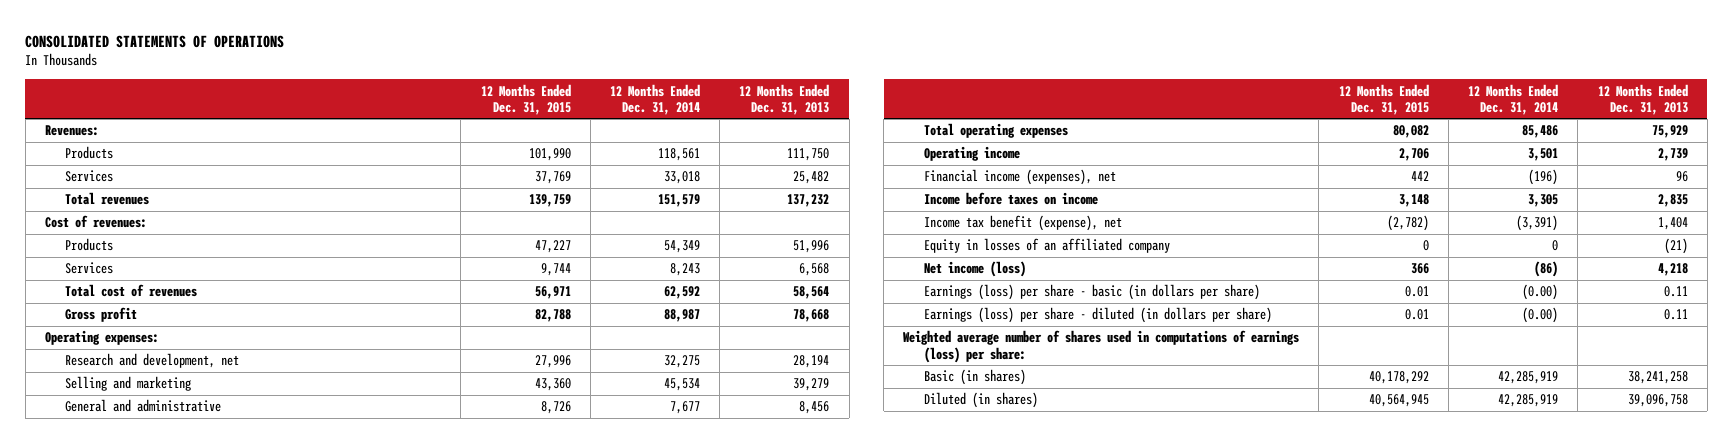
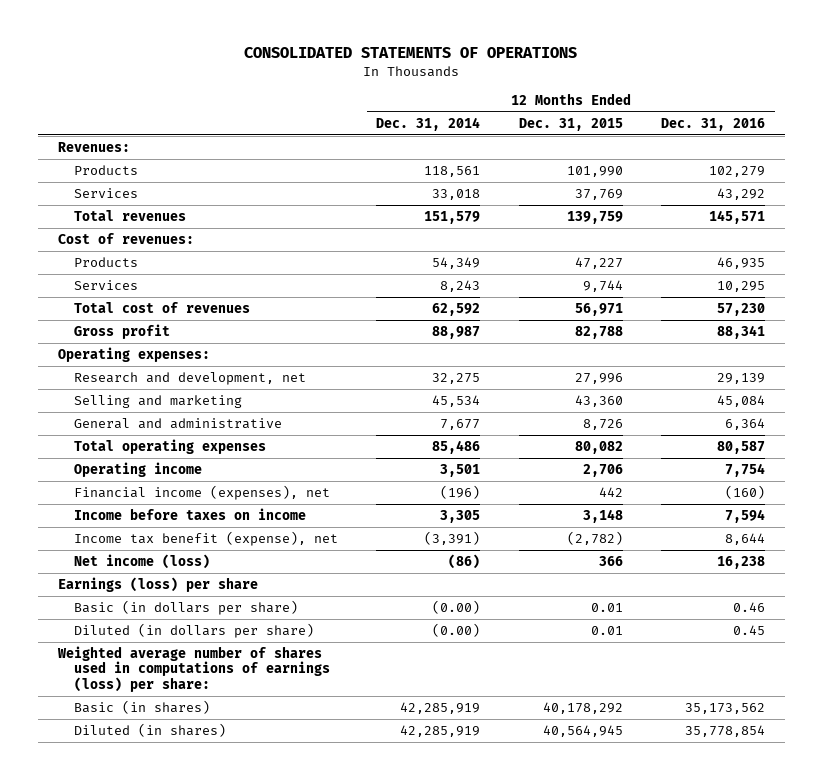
[739,83,830,115] 12 Months Ended Dec. 31, 2013 -> none
none -> [661,117,766,131] Dec. 31, 2016
[923,238,1170,254] Equity in losses of an affiliated company -> none
none -> [57,576,258,592] Earnings (loss) per share
[923,284,1260,301] Earnings (loss) per share - basic (in dollars per share) -> [73,599,298,615] Basic (in dollars per share)
[923,307,1272,324] Earnings (loss) per share - diluted (in dollars per share) -> [73,622,314,638] Diluted (in dollars per share)

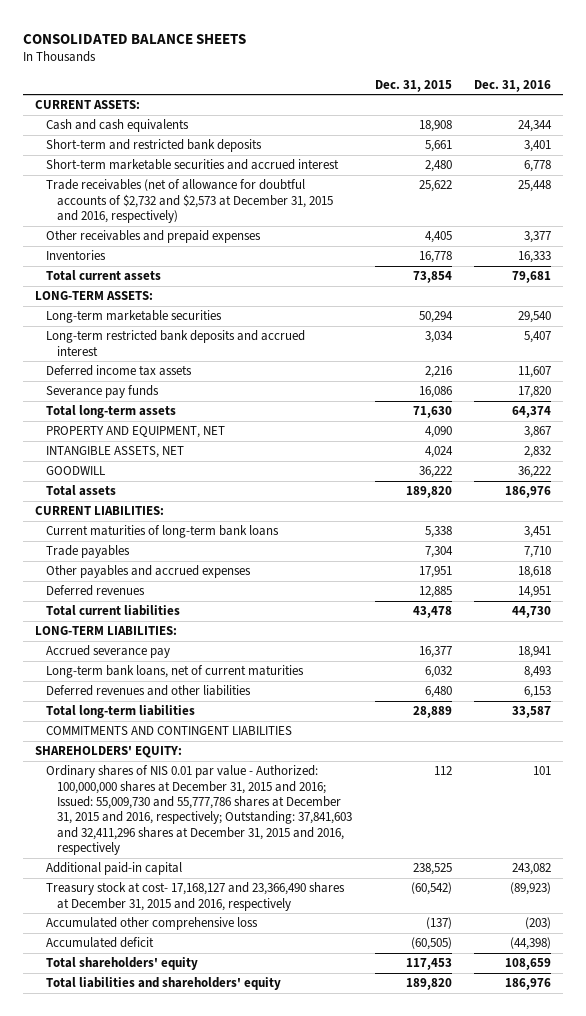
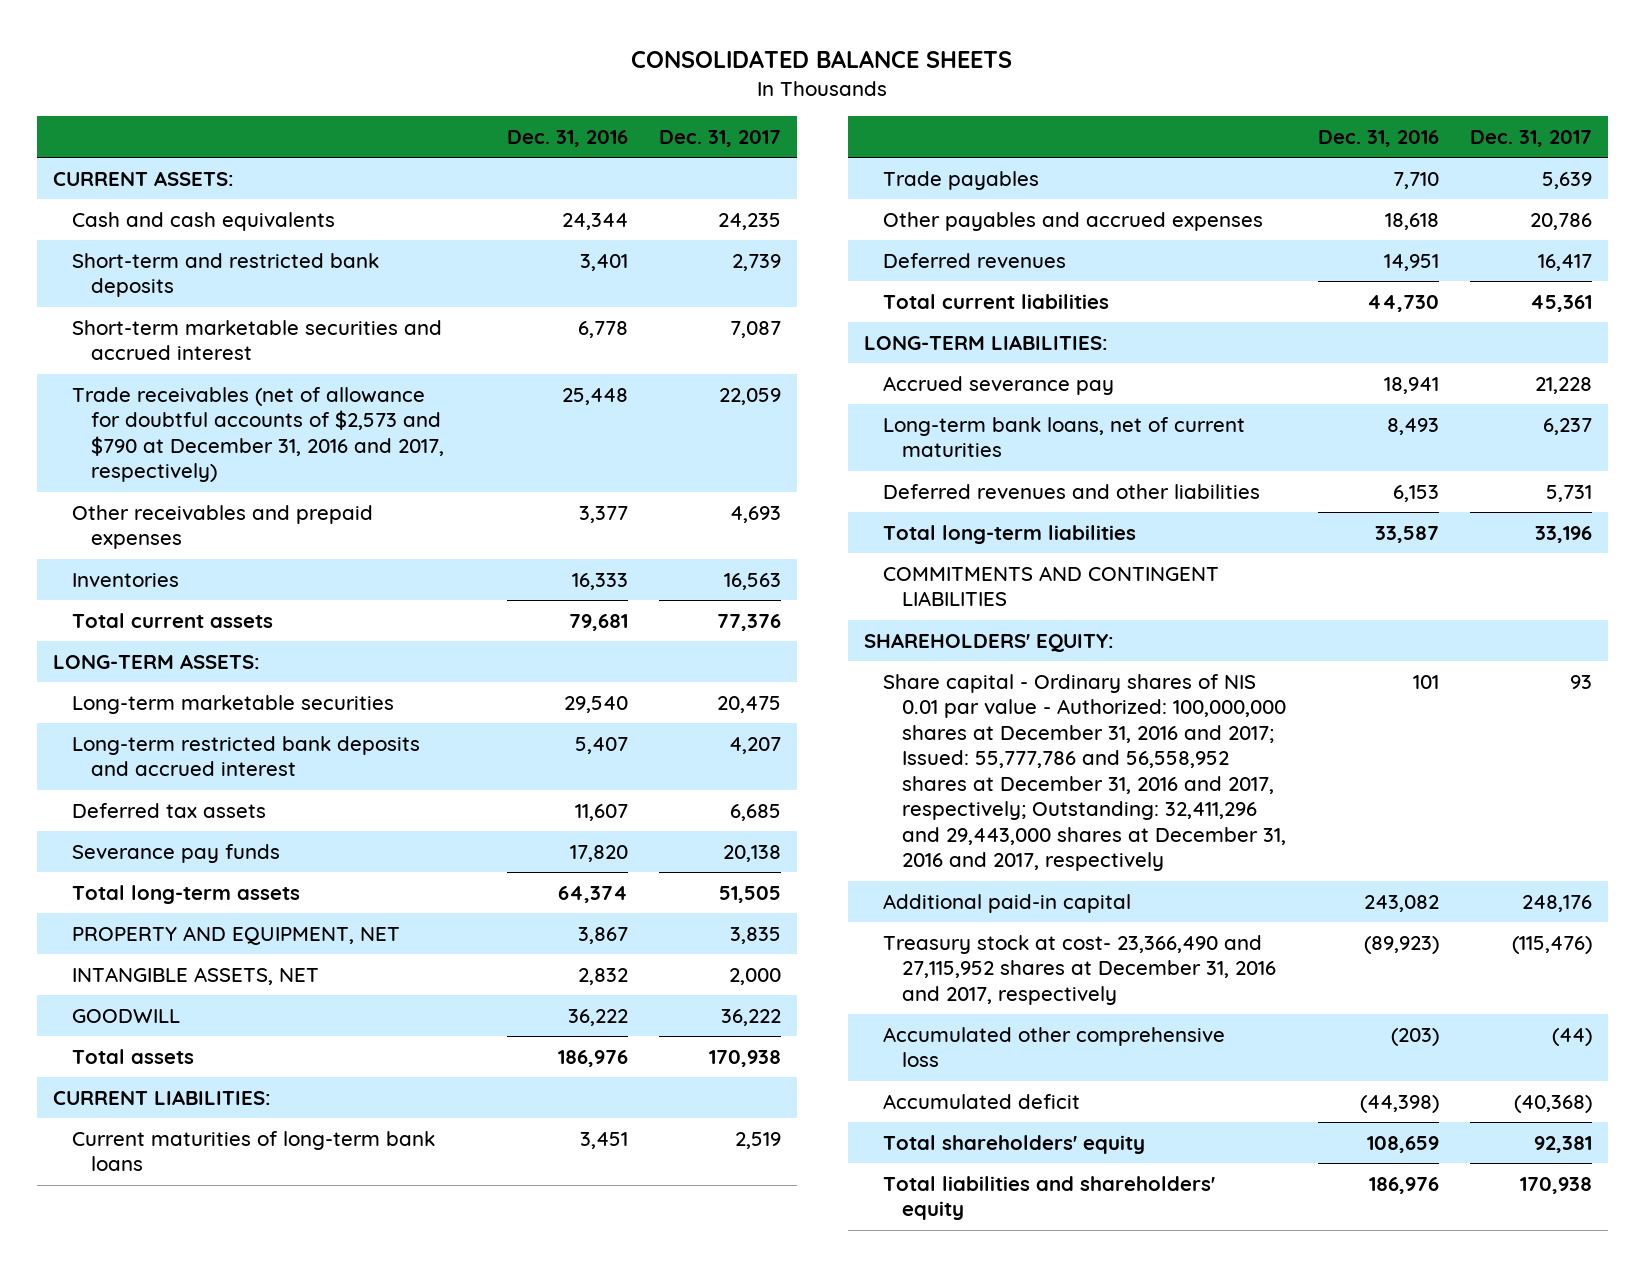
[374,79,452,92] Dec. 31, 2015 -> none
none -> [659,129,782,147] Dec. 31, 2017
[45,179,333,224] Trade receivables (net of allowance for doubtful accounts of $2,732 and $2,573 at December 31, 2015 and 2016, respectively) -> [71,386,444,483] Trade receivables (net of allowance for doubtful accounts of $2,573 and $790 at December 31, 2016 and 2017, respectively)
[45,365,192,377] Deferred income tax assets -> [71,802,266,818] Deferred tax assets
[45,765,352,856] Ordinary shares of NIS 0.01 par value - Authorized: 100,000,000 shares at December 31, 2015 and 2016; Issued: 55,009,730 and 55,777,786 shares at December 31, 2015 and 2016, respectively; Outstanding: 37,841,603 and 32,411,296 shares at December 31, 2015 and 2016, respectively -> [882,673,1286,872] Share capital - Ordinary shares of NIS 0.01 par value - Authorized: 100,000,000 shares at December 31, 2016 and 2017; Issued: 55,777,786 and 56,558,952 shares at December 31, 2016 and 2017, respectively; Outstanding: 32,411,296 and 29,443,000 shares at December 31, 2016 and 2017, respectively
[45,882,345,911] Treasury stock at cost- 17,168,127 and 23,366,490 shares at December 31, 2015 and 2016, respectively -> [882,934,1276,1005] Treasury stock at cost- 23,366,490 and 27,115,952 shares at December 31, 2016 and 2017, respectively

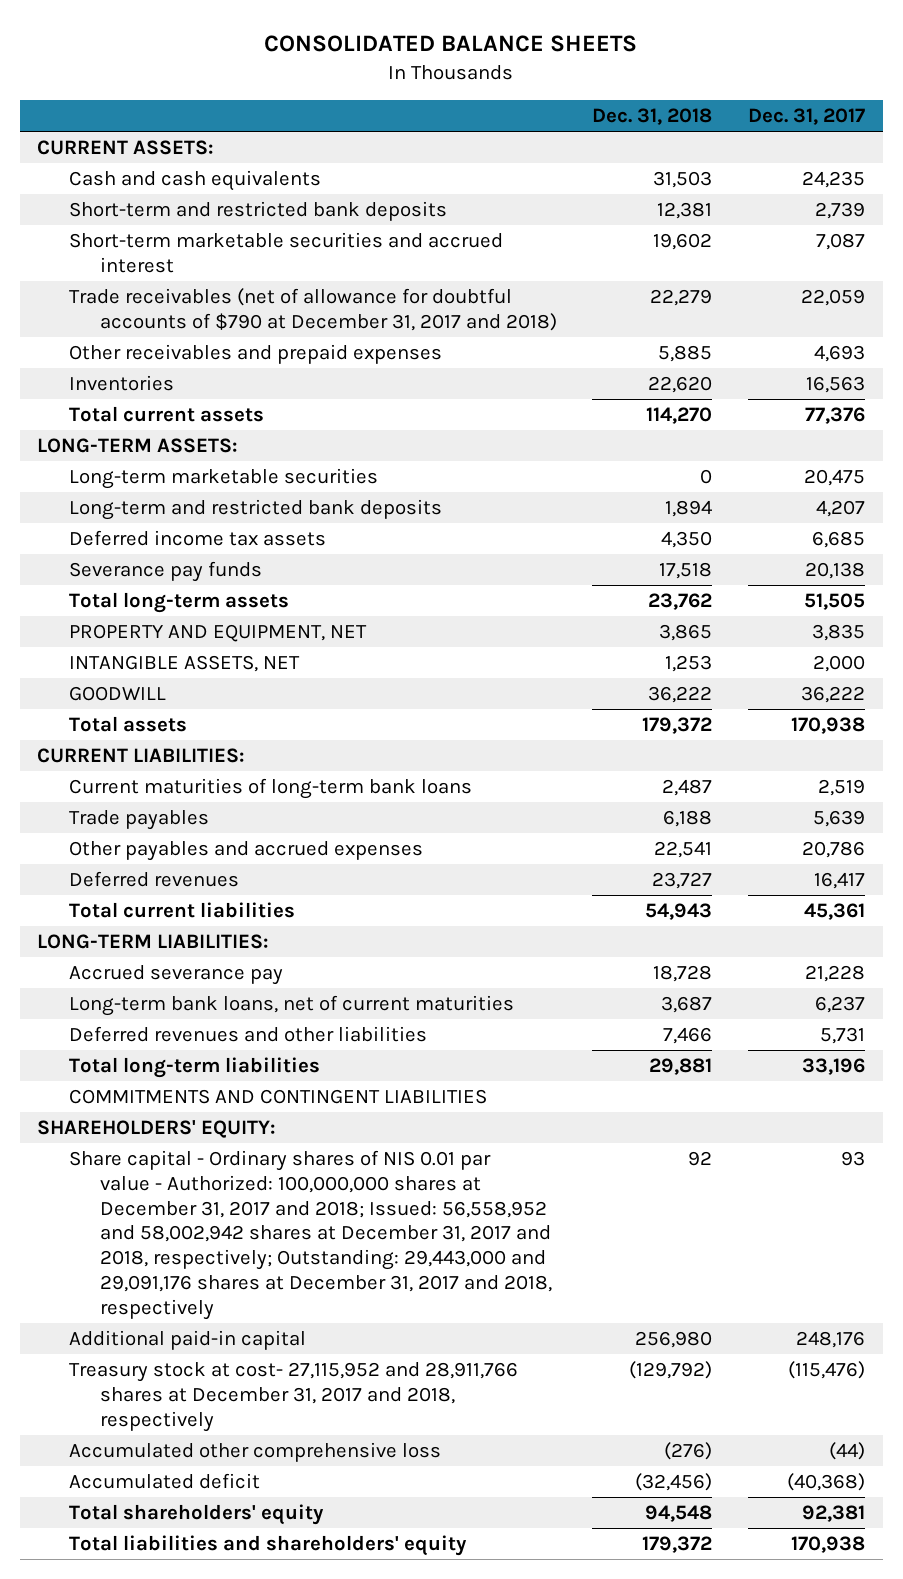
[506,129,628,147] Dec. 31, 2016 -> none
none -> [592,107,713,125] Dec. 31, 2018
[71,386,444,483] Trade receivables (net of allowance for doubtful accounts of $2,573 and $790 at December 31, 2016 and 2017, respectively) -> [68,288,557,331] Trade receivables (net of allowance for doubtful accounts of $790 at December 31, 2017 and 2018)
[71,735,420,777] Long-term restricted bank deposits and accrued interest -> [68,499,442,521] Long-term and restricted bank deposits
[71,802,266,818] Deferred tax assets -> [68,530,326,547] Deferred income tax assets
[882,673,1286,872] Share capital - Ordinary shares of NIS 0.01 par value - Authorized: 100,000,000 shares at December 31, 2016 and 2017; Issued: 55,777,786 and 56,558,952 shares at December 31, 2016 and 2017, respectively; Outstanding: 32,411,296 and 29,443,000 shares at December 31, 2016 and 2017, respectively -> [68,1150,552,1320] Share capital - Ordinary shares of NIS 0.01 par value - Authorized: 100,000,000 shares at December 31, 2017 and 2018; Issued: 56,558,952 and 58,002,942 shares at December 31, 2017 and 2018, respectively; Outstanding: 29,443,000 and 29,091,176 shares at December 31, 2017 and 2018, respectively
[882,934,1276,1005] Treasury stock at cost- 23,366,490 and 27,115,952 shares at December 31, 2016 and 2017, respectively -> [68,1362,518,1432] Treasury stock at cost- 27,115,952 and 28,911,766 shares at December 31, 2017 and 2018, respectively

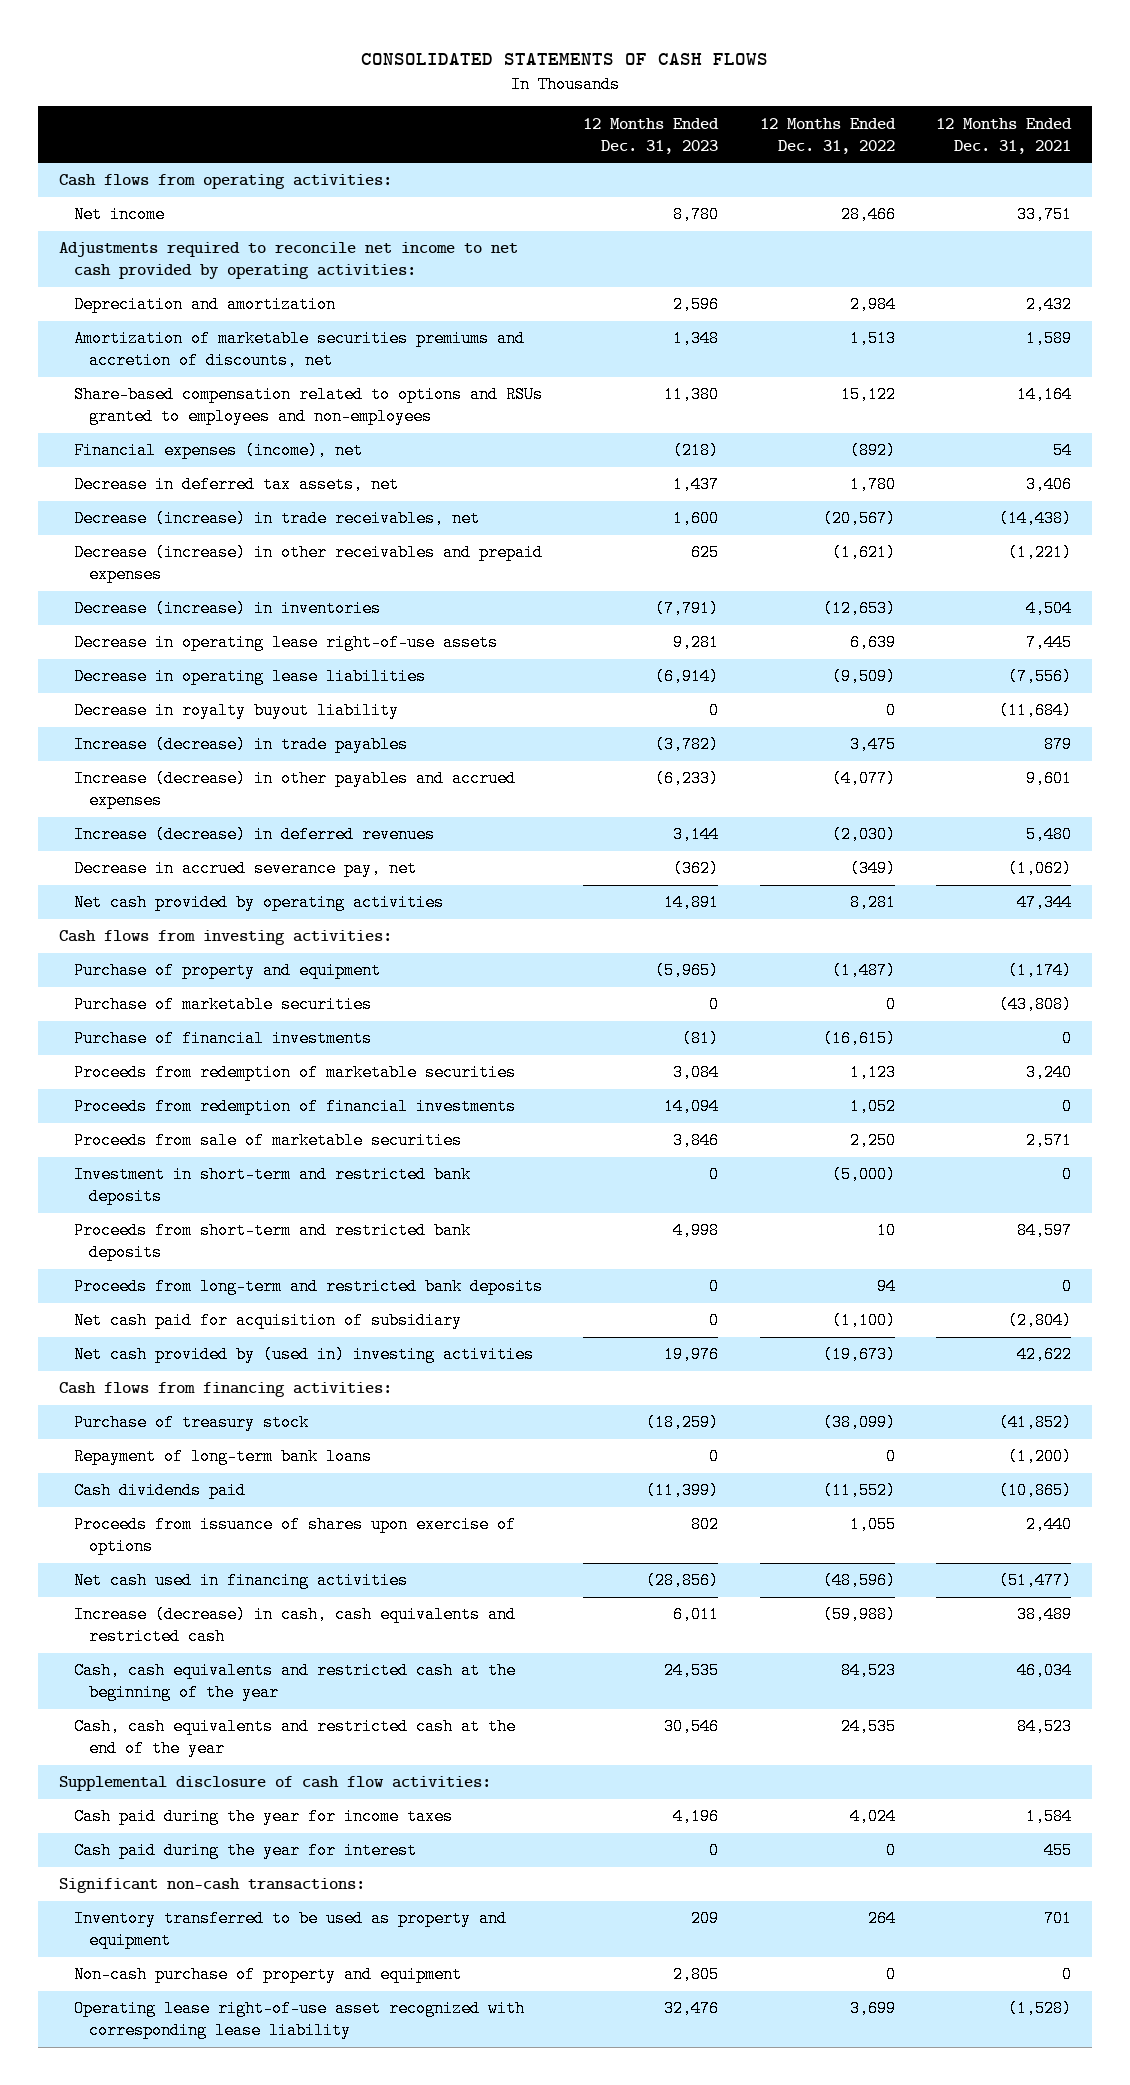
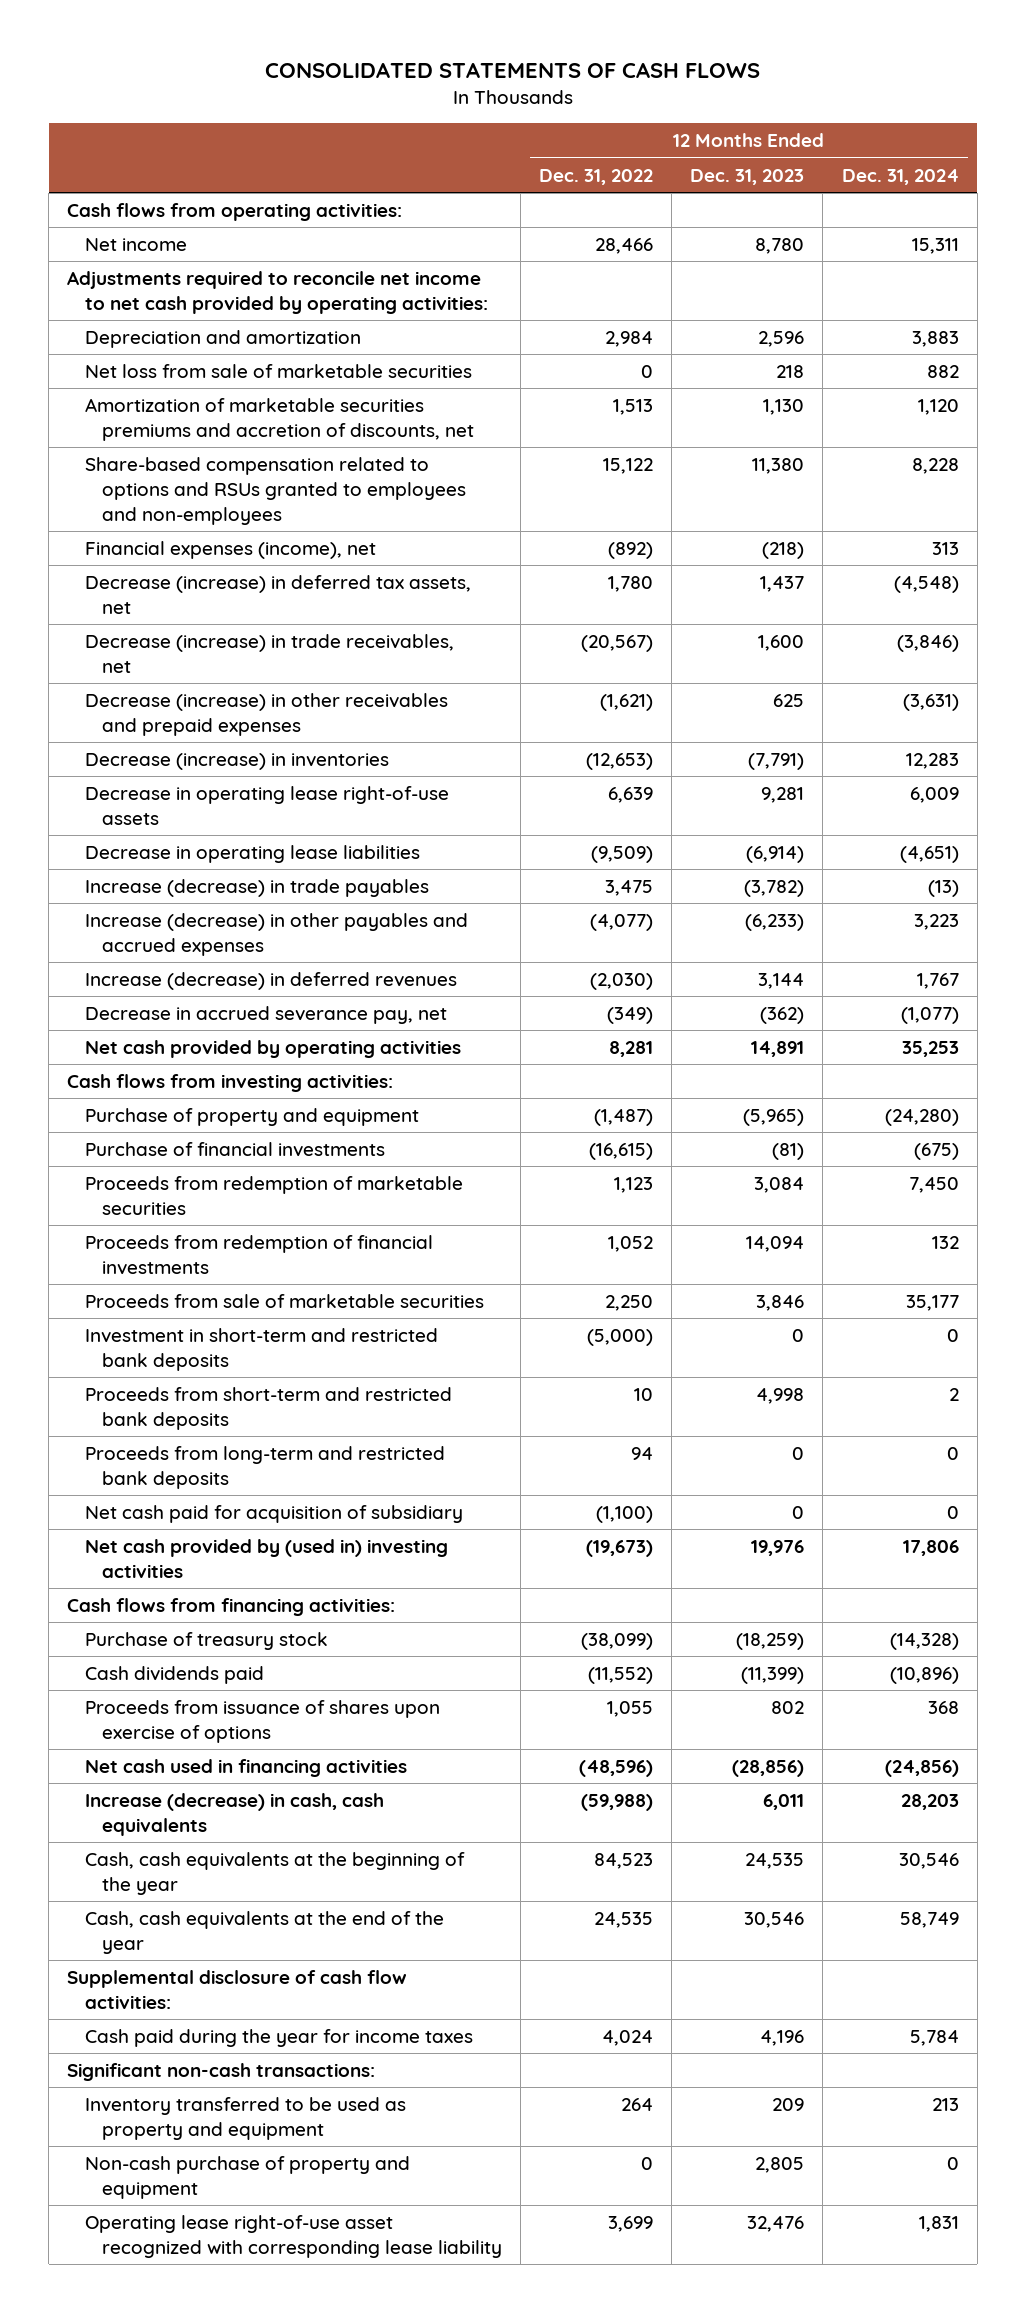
[936,117,1073,154] 12 Months Ended Dec. 31, 2021 -> none
none -> [841,168,959,185] Dec. 31, 2024
none -> [84,364,472,379] Net loss from sale of marketable securities
[673,330,720,348] 1,348 -> [763,399,805,416] 1,130
[73,476,399,494] Decrease in deferred tax assets, net -> [84,575,471,614] Decrease (increase) in deferred tax assets, net
[73,702,399,720] Decrease in royalty buyout liability -> none
[73,996,372,1014] Purchase of marketable securities -> none
[73,1448,372,1466] Repayment of long-term bank loans -> none
[73,1606,516,1646] Increase (decrease) in cash, cash equivalents and restricted cash -> [84,1793,384,1836] Increase (decrease) in cash, cash equivalents
[73,1662,516,1702] Cash, cash equivalents and restricted cash at the beginning of the year -> [84,1852,465,1895] Cash, cash equivalents at the beginning of the year
[73,1718,516,1758] Cash, cash equivalents and restricted cash at the end of the year -> [84,1911,444,1954] Cash, cash equivalents at the end of the year
[73,1842,417,1860] Cash paid during the year for interest -> none

